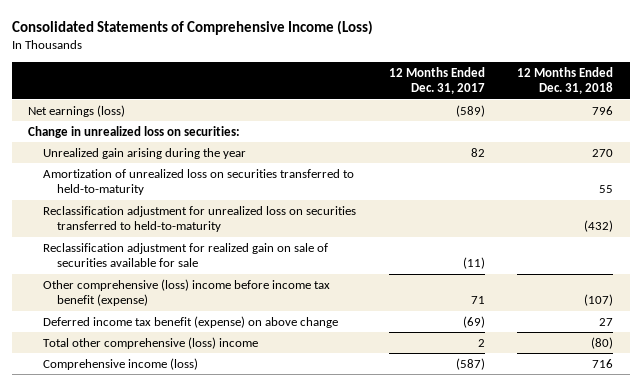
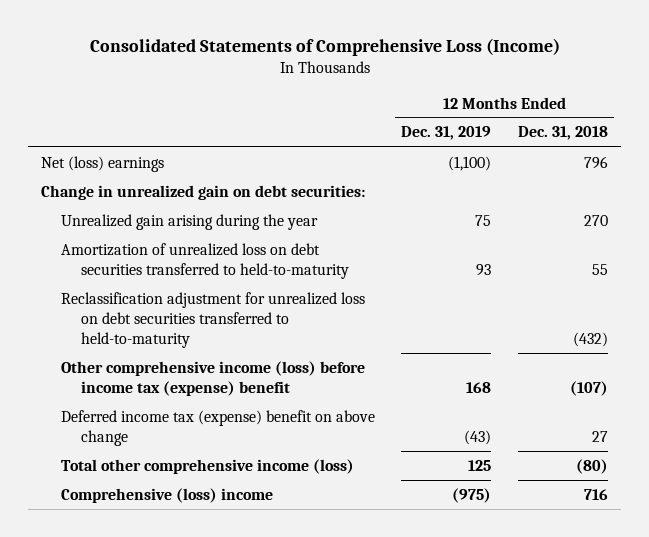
[12,19,374,35] Consolidated Statements of Comprehensive Income (Loss) -> [89,38,560,57] Consolidated Statements of Comprehensive Loss (Income)
[388,66,485,95] 12 Months Ended Dec. 31, 2017 -> none
none -> [401,126,492,141] Dec. 31, 2019
[28,104,126,117] Net earnings (loss) -> [41,155,165,172] Net (loss) earnings
[28,125,241,138] Change in unrealized loss on securities: -> [41,184,366,200] Change in unrealized gain on debt securities:
[42,242,328,268] Reclassification adjustment for realized gain on sale of securities available for sale -> none
[42,168,354,196] Amortization of unrealized loss on securities transferred to held-to-maturity -> [61,242,349,279] Amortization of unrealized loss on debt securities transferred to held-to-maturity
[42,205,356,233] Reclassification adjustment for unrealized loss on securities transferred to held-to-maturity -> [61,291,366,348] Reclassification adjustment for unrealized loss on debt securities transferred to held-to-maturity
[42,278,330,307] Other comprehensive (loss) income before income tax benefit (expense) -> [61,360,366,396] Other comprehensive income (loss) before income tax (expense) benefit
[42,315,338,328] Deferred income tax benefit (expense) on above change -> [61,409,376,446] Deferred income tax (expense) benefit on above change
[42,336,258,349] Total other comprehensive (loss) income -> [61,458,355,474] Total other comprehensive income (loss)
[42,357,198,370] Comprehensive income (loss) -> [61,487,274,503] Comprehensive (loss) income

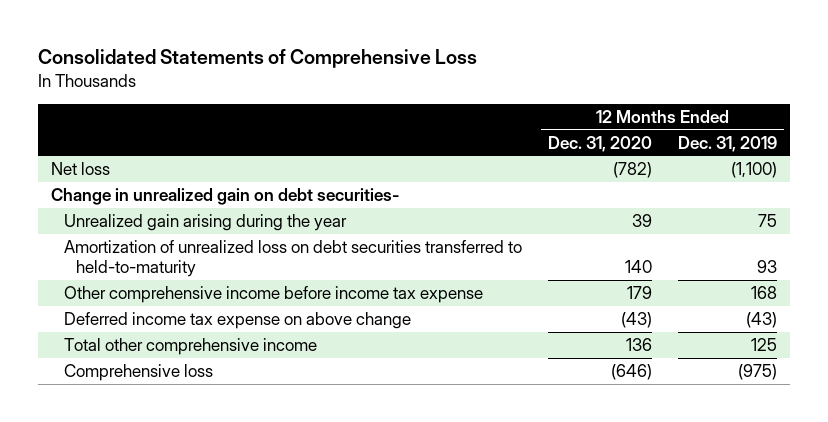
[89,38,560,57] Consolidated Statements of Comprehensive Loss (Income) -> [37,49,477,69] Consolidated Statements of Comprehensive Loss
[517,126,608,141] Dec. 31, 2018 -> none
none -> [547,135,652,152] Dec. 31, 2020
[41,155,165,172] Net (loss) earnings -> [50,162,110,176] Net loss
[41,184,366,200] Change in unrealized gain on debt securities: -> [50,188,399,206] Change in unrealized gain on debt securities-
[61,291,366,348] Reclassification adjustment for unrealized loss on debt securities transferred to held-to-maturity -> none
[61,360,366,396] Other comprehensive income (loss) before income tax (expense) benefit -> [63,286,483,304] Other comprehensive income before income tax expense
[61,409,376,446] Deferred income tax (expense) benefit on above change -> [63,312,411,330] Deferred income tax expense on above change
[61,458,355,474] Total other comprehensive income (loss) -> [63,338,317,356] Total other comprehensive income
[61,487,274,503] Comprehensive (loss) income -> [63,364,213,382] Comprehensive loss

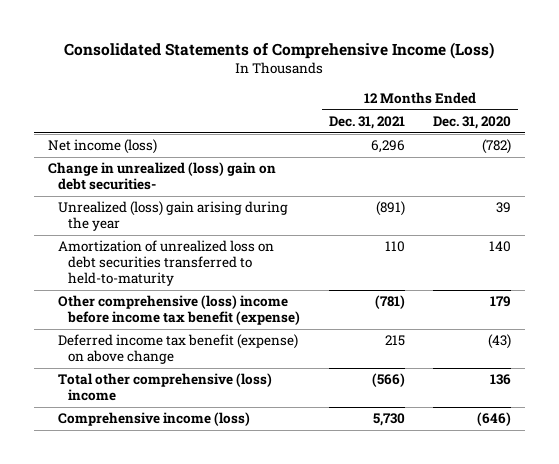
[37,49,477,69] Consolidated Statements of Comprehensive Loss -> [64,41,495,59] Consolidated Statements of Comprehensive Income (Loss)
[678,135,778,152] Dec. 31, 2019 -> none
none -> [328,116,405,130] Dec. 31, 2021
[50,162,110,176] Net loss -> [48,139,158,155] Net income (loss)
[50,188,399,206] Change in unrealized gain on debt securities- -> [48,162,277,191] Change in unrealized (loss) gain on debt securities-
[63,214,347,232] Unrealized gain arising during the year -> [58,201,289,232] Unrealized (loss) gain arising during the year
[63,286,483,304] Other comprehensive income before income tax expense -> [58,295,301,326] Other comprehensive (loss) income before income tax benefit (expense)
[63,312,411,330] Deferred income tax expense on above change -> [58,334,299,365] Deferred income tax benefit (expense) on above change
[63,338,317,356] Total other comprehensive income -> [58,373,273,402] Total other comprehensive (loss) income
[63,364,213,382] Comprehensive loss -> [58,412,251,427] Comprehensive income (loss)

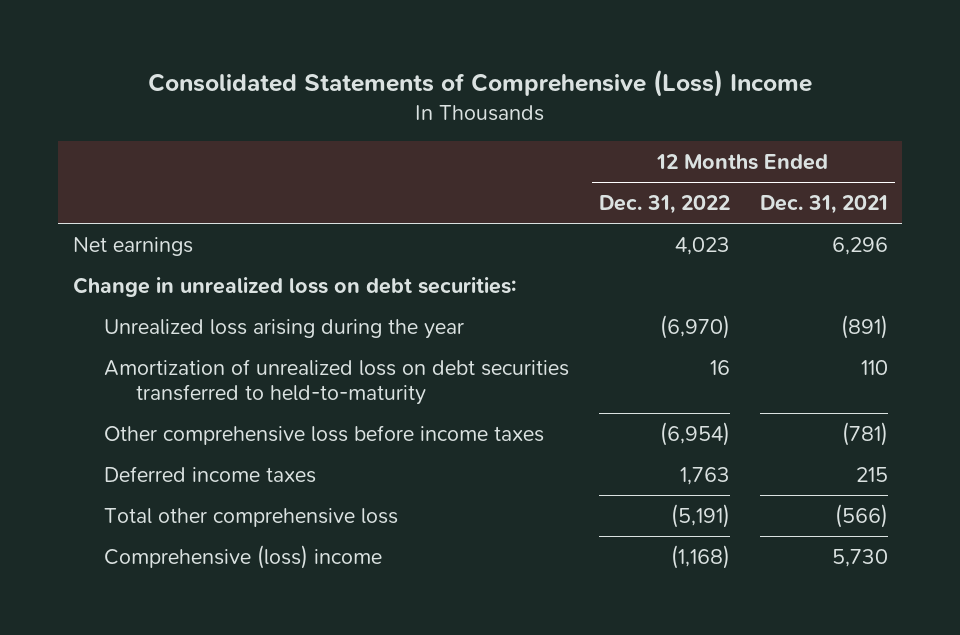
[64,41,495,59] Consolidated Statements of Comprehensive Income (Loss) -> [148,69,813,98] Consolidated Statements of Comprehensive (Loss) Income
[432,116,511,130] Dec. 31, 2020 -> none
none -> [598,195,730,215] Dec. 31, 2022
[48,139,158,155] Net income (loss) -> [72,236,193,256] Net earnings
[48,162,277,191] Change in unrealized (loss) gain on debt securities- -> [72,276,516,297] Change in unrealized loss on debt securities:
[58,201,289,232] Unrealized (loss) gain arising during the year -> [104,318,465,339] Unrealized loss arising during the year
[58,295,301,326] Other comprehensive (loss) income before income tax benefit (expense) -> [104,424,545,445] Other comprehensive loss before income taxes
[58,334,299,365] Deferred income tax benefit (expense) on above change -> [104,465,317,483] Deferred income taxes
[58,373,273,402] Total other comprehensive (loss) income -> [104,507,399,527] Total other comprehensive loss
[58,412,251,427] Comprehensive income (loss) -> [104,544,383,569] Comprehensive (loss) income

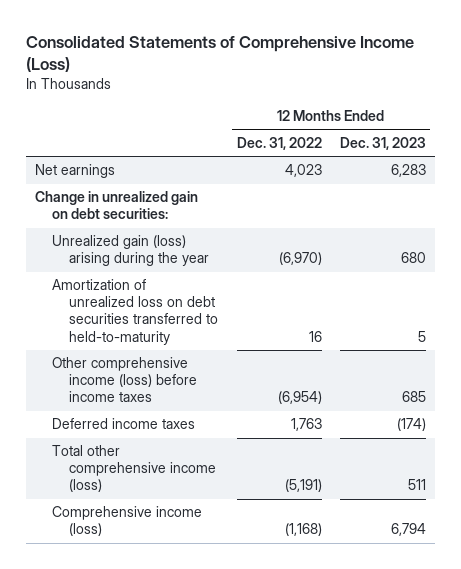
[148,69,813,98] Consolidated Statements of Comprehensive (Loss) Income -> [25,35,414,72] Consolidated Statements of Comprehensive Income (Loss)
[759,195,888,215] Dec. 31, 2021 -> none
none -> [339,136,426,150] Dec. 31, 2023
[72,276,516,297] Change in unrealized loss on debt securities: -> [34,191,198,220] Change in unrealized gain on debt securities:
[104,318,465,339] Unrealized loss arising during the year -> [52,235,210,267] Unrealized gain (loss) arising during the year
[104,424,545,445] Other comprehensive loss before income taxes -> [52,357,198,403] Other comprehensive income (loss) before income taxes
[104,507,399,527] Total other comprehensive loss -> [52,445,217,493] Total other comprehensive income (loss)
[104,544,383,569] Comprehensive (loss) income -> [52,506,203,537] Comprehensive income (loss)

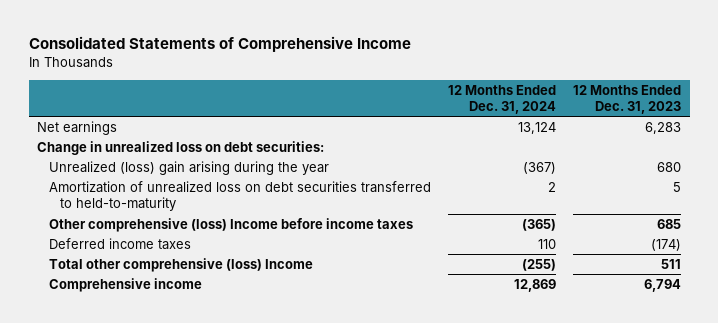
[25,35,414,72] Consolidated Statements of Comprehensive Income (Loss) -> [28,35,411,52] Consolidated Statements of Comprehensive Income
[236,136,322,150] Dec. 31, 2022 -> none
none -> [447,84,556,114] 12 Months Ended Dec. 31, 2024
[34,191,198,220] Change in unrealized gain on debt securities: -> [37,140,325,155] Change in unrealized loss on debt securities:
[52,235,210,267] Unrealized gain (loss) arising during the year -> [48,160,329,175] Unrealized (loss) gain arising during the year
[52,357,198,403] Other comprehensive income (loss) before income taxes -> [48,217,413,232] Other comprehensive (loss) Income before income taxes
[52,445,217,493] Total other comprehensive income (loss) -> [48,257,313,272] Total other comprehensive (loss) Income
[52,506,203,537] Comprehensive income (loss) -> [48,277,202,292] Comprehensive income

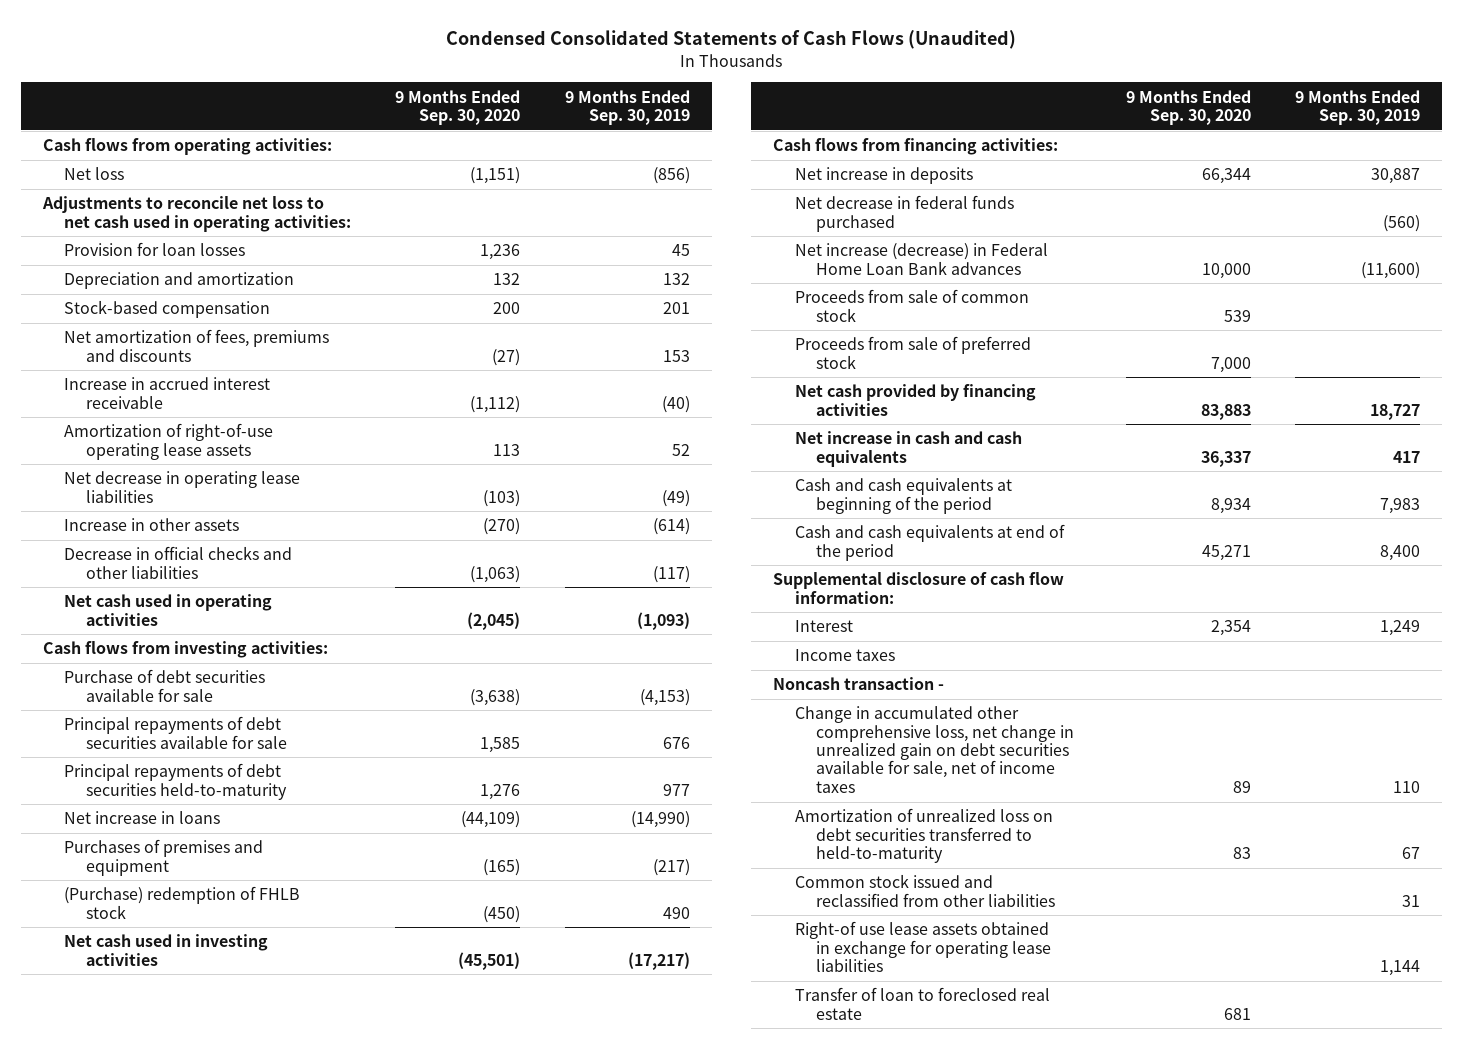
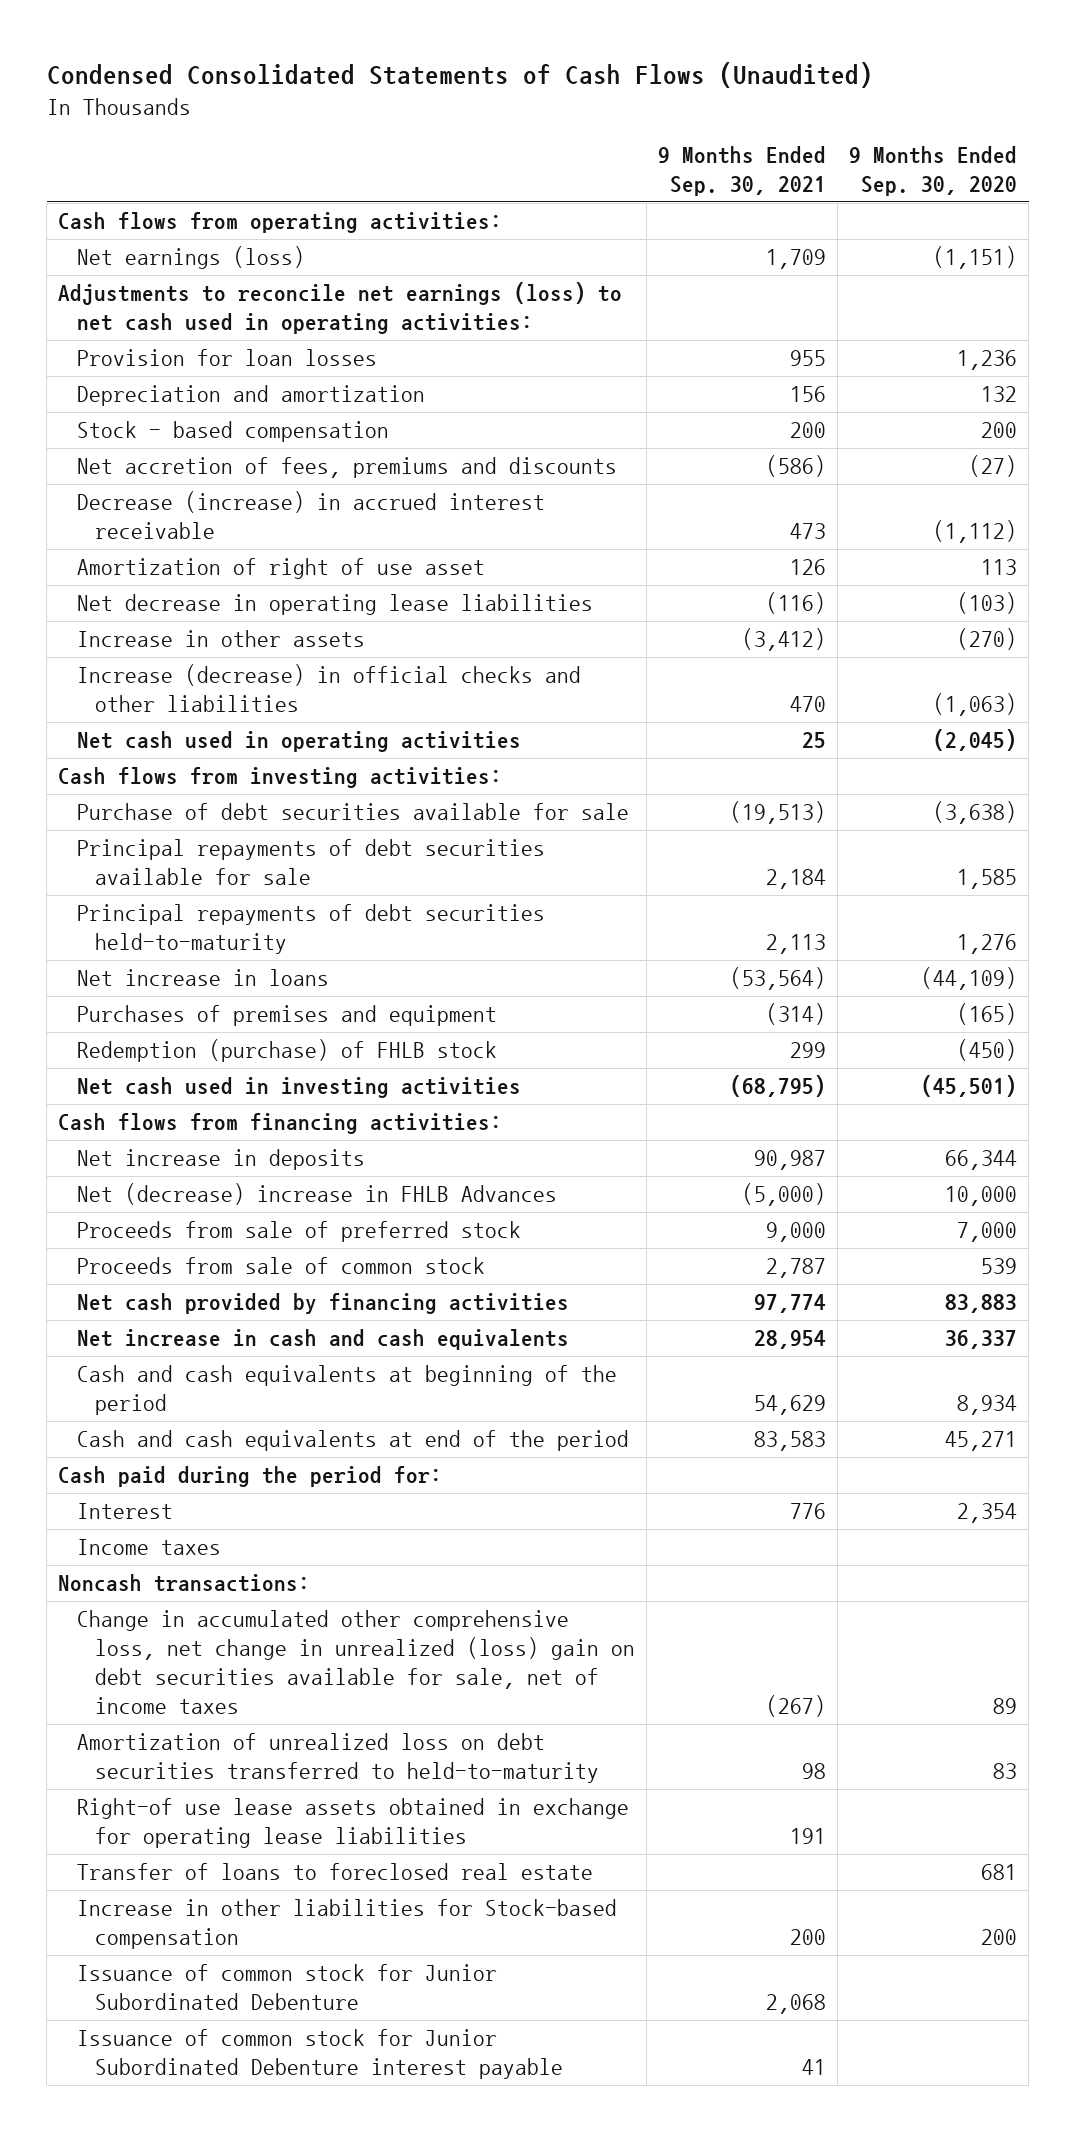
[564,89,690,125] 9 Months Ended Sep. 30, 2019 -> none
none -> [657,146,826,197] 9 Months Ended Sep. 30, 2021
[64,167,125,181] Net loss -> [76,246,305,270] Net earnings (loss)
[41,196,352,232] Adjustments to reconcile net loss to net cash used in operating activities: -> [58,282,623,335] Adjustments to reconcile net earnings (loss) to net cash used in operating activities:
[64,300,271,319] Stock-based compensation -> [76,421,389,443] Stock - based compensation
[64,329,330,362] Net amortization of fees, premiums and discounts -> [76,457,617,479] Net accretion of fees, premiums and discounts
[64,377,271,409] Increase in accrued interest receivable -> [76,491,545,540] Decrease (increase) in accrued interest receivable
[64,423,274,460] Amortization of right-of-use operating lease assets -> [76,558,485,580] Amortization of right of use asset
[64,546,293,579] Decrease in official checks and other liabilities -> [76,664,581,713] Increase (decrease) in official checks and other liabilities
[64,886,301,919] (Purchase) redemption of FHLB stock -> [76,1039,497,1063] Redemption (purchase) of FHLB stock
[794,195,1014,232] Net decrease in federal funds purchased -> none
[794,243,1048,275] Net increase (decrease) in Federal Home Loan Bank advances -> [76,1183,557,1206] Net (decrease) increase in FHLB Advances
[794,289,1029,322] Proceeds from sale of common stock -> [76,1257,485,1275] Proceeds from sale of common stock
[773,572,1065,604] Supplemental disclosure of cash flow information: -> none
none -> [58,1466,443,1488] Cash paid during the period for:
[773,677,945,691] Noncash transaction - -> [58,1574,311,1593] Noncash transactions:
[794,706,1075,793] Change in accumulated other comprehensive loss, net change in unrealized gain on debt securities available for sale, net of income taxes -> [76,1610,635,1715] Change in accumulated other comprehensive loss, net change in unrealized (loss) gain on debt securities available for sale, net of income taxes
[794,874,1056,907] Common stock issued and reclassified from other liabilities -> none
[794,987,1050,1020] Transfer of loan to foreclosed real estate -> [76,1863,593,1881] Transfer of loans to foreclosed real estate
none -> [76,1899,617,1950] Increase in other liabilities for Stock-based compensation
none -> [76,1964,497,2011] Issuance of common stock for Junior Subordinated Debenture
none -> [76,2029,563,2080] Issuance of common stock for Junior Subordinated Debenture interest payable

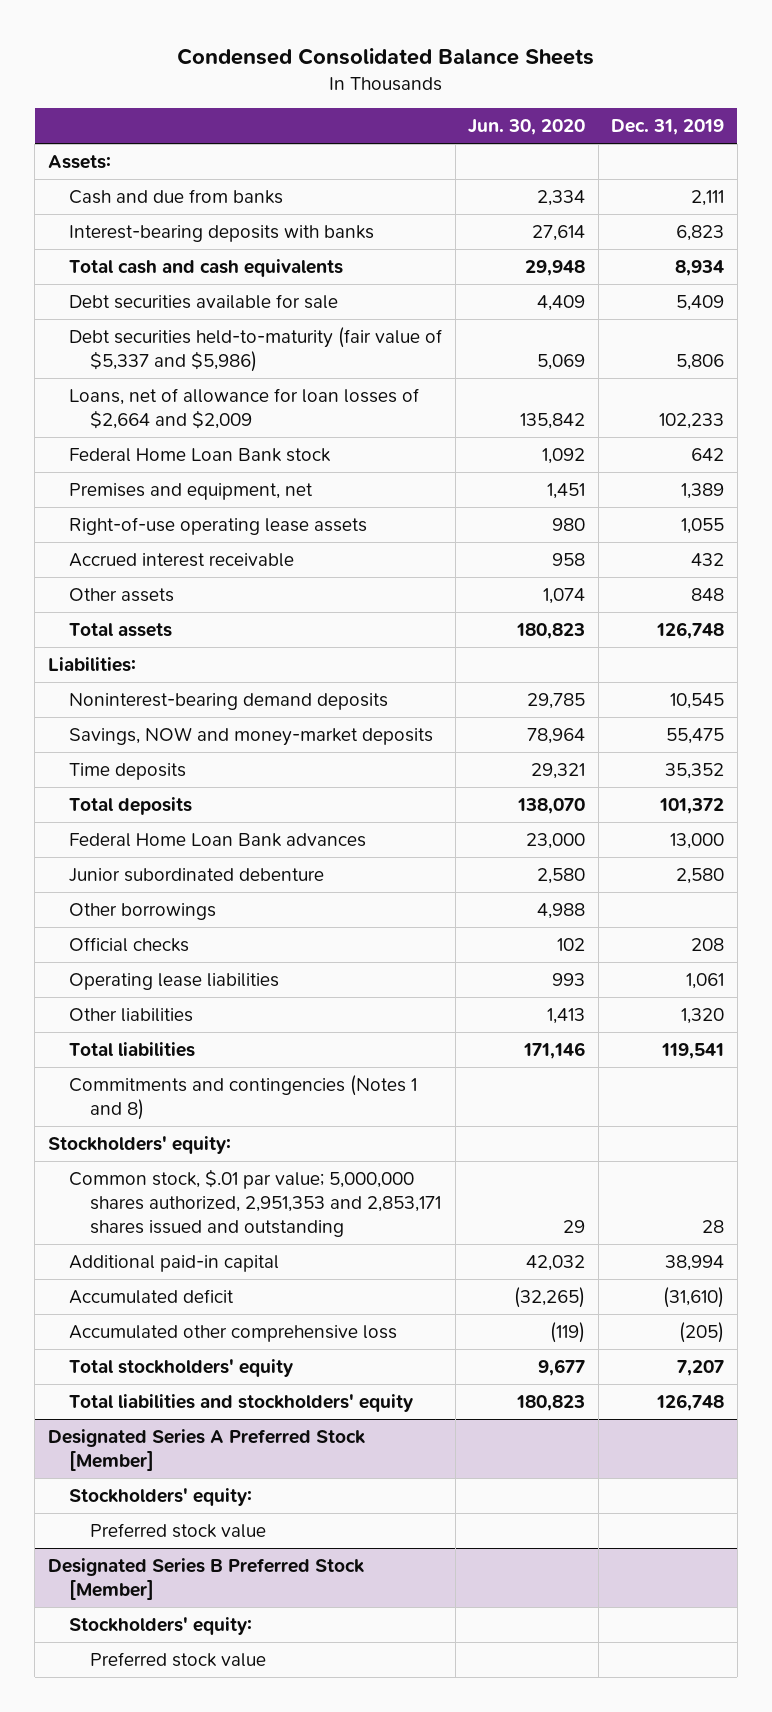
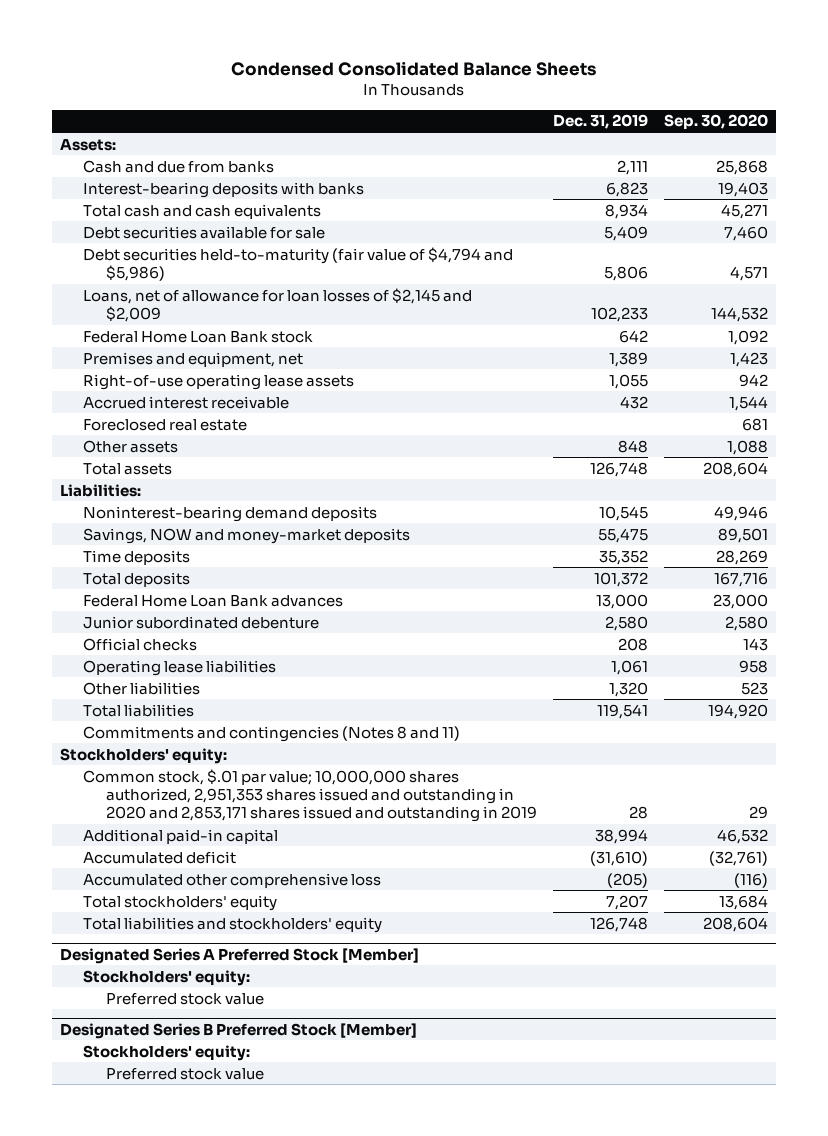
[468,119,586,136] Jun. 30, 2020 -> none
none -> [663,114,768,130] Sep. 30, 2020
[69,326,443,373] Debt securities held-to-maturity (fair value of $5,337 and $5,986) -> [82,246,513,281] Debt securities held-to-maturity (fair value of $4,794 and $5,986)
[69,387,420,430] Loans, net of allowance for loan losses of $2,664 and $2,009 -> [82,287,472,322] Loans, net of allowance for loan losses of $2,145 and $2,009
none -> [82,418,247,431] Foreclosed real estate
[69,902,217,920] Other borrowings -> none
[69,1074,418,1121] Commitments and contingencies (Notes 1 and 8) -> [82,725,460,742] Commitments and contingencies (Notes 8 and 11)
[69,1168,442,1238] Common stock, $.01 par value; 5,000,000 shares authorized, 2,951,353 and 2,853,171 shares issued and outstanding -> [82,768,537,823] Common stock, $.01 par value; 10,000,000 shares authorized, 2,951,353 shares issued and outstanding in 2020 and 2,853,171 shares issued and outstanding in 2019

